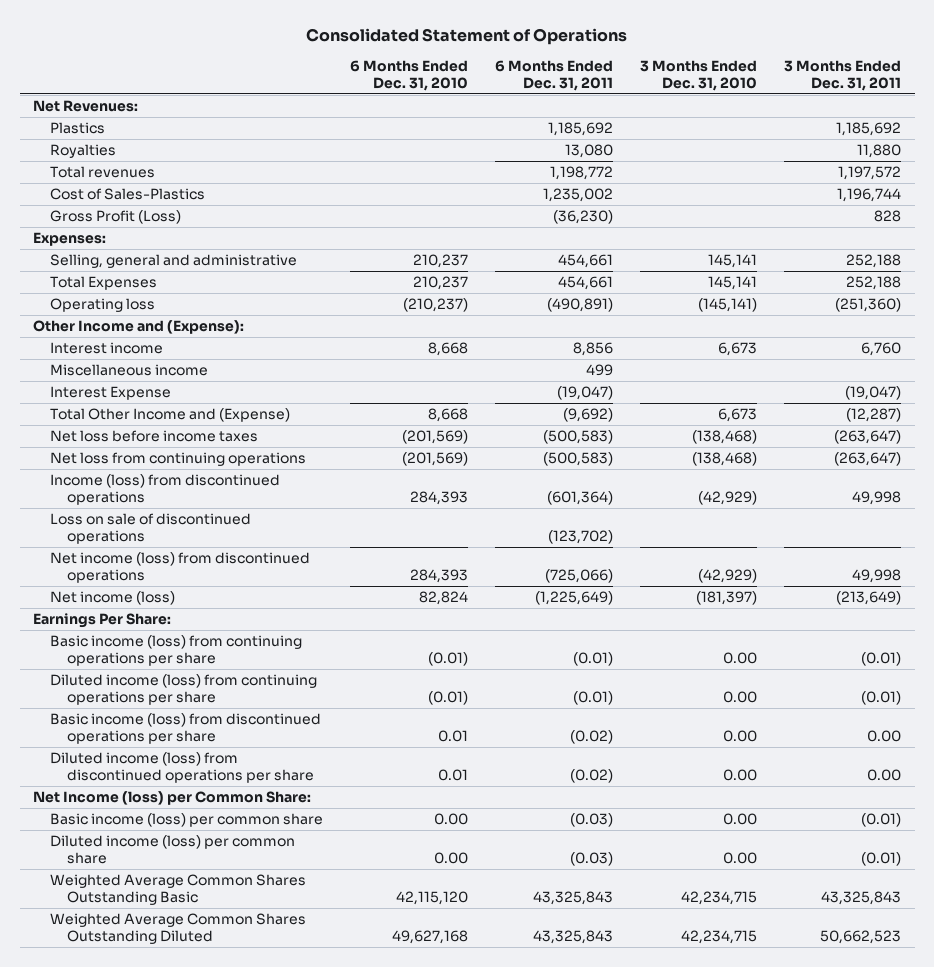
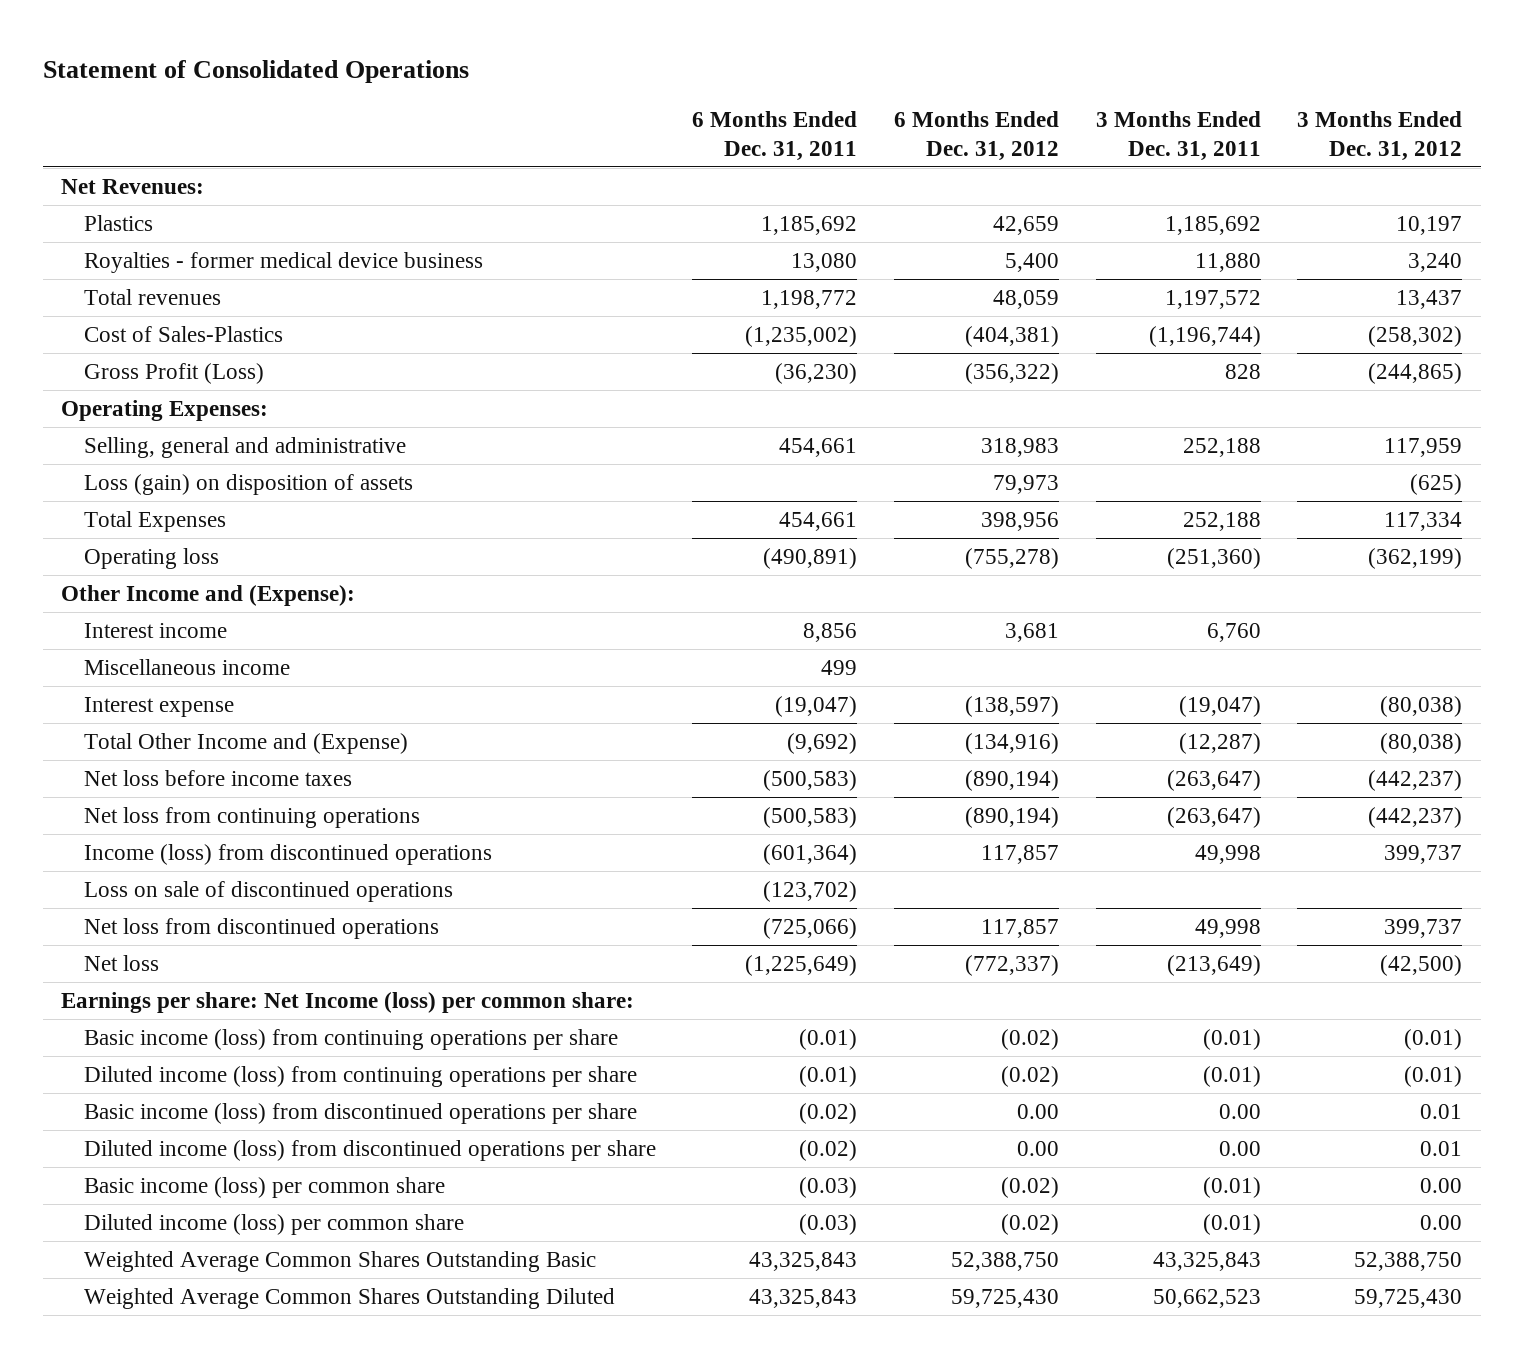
[306,28,628,46] Consolidated Statement of Operations -> [42,60,469,84] Statement of Consolidated Operations
[350,60,469,91] 6 Months Ended Dec. 31, 2010 -> none
[640,60,758,91] 3 Months Ended Dec. 31, 2010 -> none
none -> [893,110,1059,161] 6 Months Ended Dec. 31, 2012
none -> [1297,110,1463,161] 3 Months Ended Dec. 31, 2012
[49,144,116,159] Royalties -> [83,251,483,273] Royalties - former medical device business
[543,188,614,203] 1,235,002 -> [745,325,858,347] (1,235,002)
[837,188,902,203] 1,196,744 -> [1148,325,1261,347] (1,196,744)
[33,232,107,247] Expenses: -> [61,399,269,421] Operating Expenses:
none -> [83,473,413,495] Loss (gain) on disposition of assets
[49,386,171,401] Interest Expense -> [83,696,234,717] Interest expense
[33,613,172,629] Earnings Per Share: -> none
[49,552,310,583] Net income (loss) from discontinued operations -> [83,917,439,939] Net loss from discontinued operations
[49,591,175,606] Net income (loss) -> [83,954,159,971] Net loss
none -> [61,991,635,1013] Earnings per share: Net Income (loss) per common share:
[33,791,312,806] Net Income (loss) per Common Share: -> none

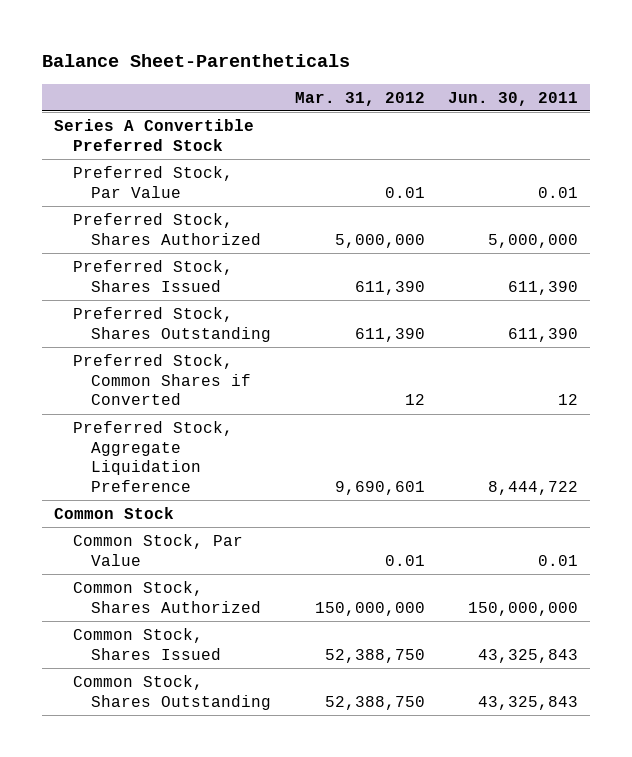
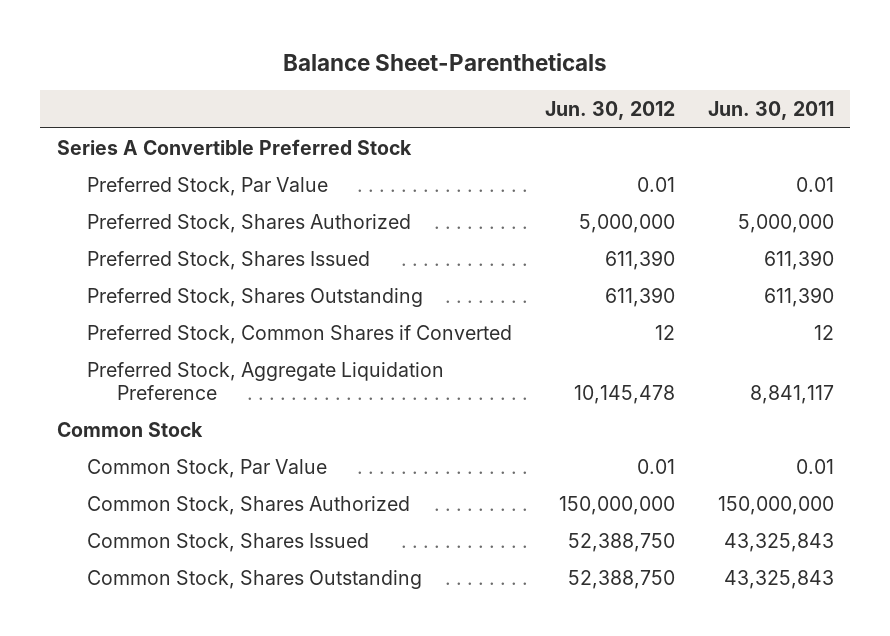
[294,91,425,106] Mar. 31, 2012 -> none
none -> [544,101,675,121] Jun. 30, 2012
[488,481,579,496] 8,444,722 -> [749,384,834,404] 8,841,117

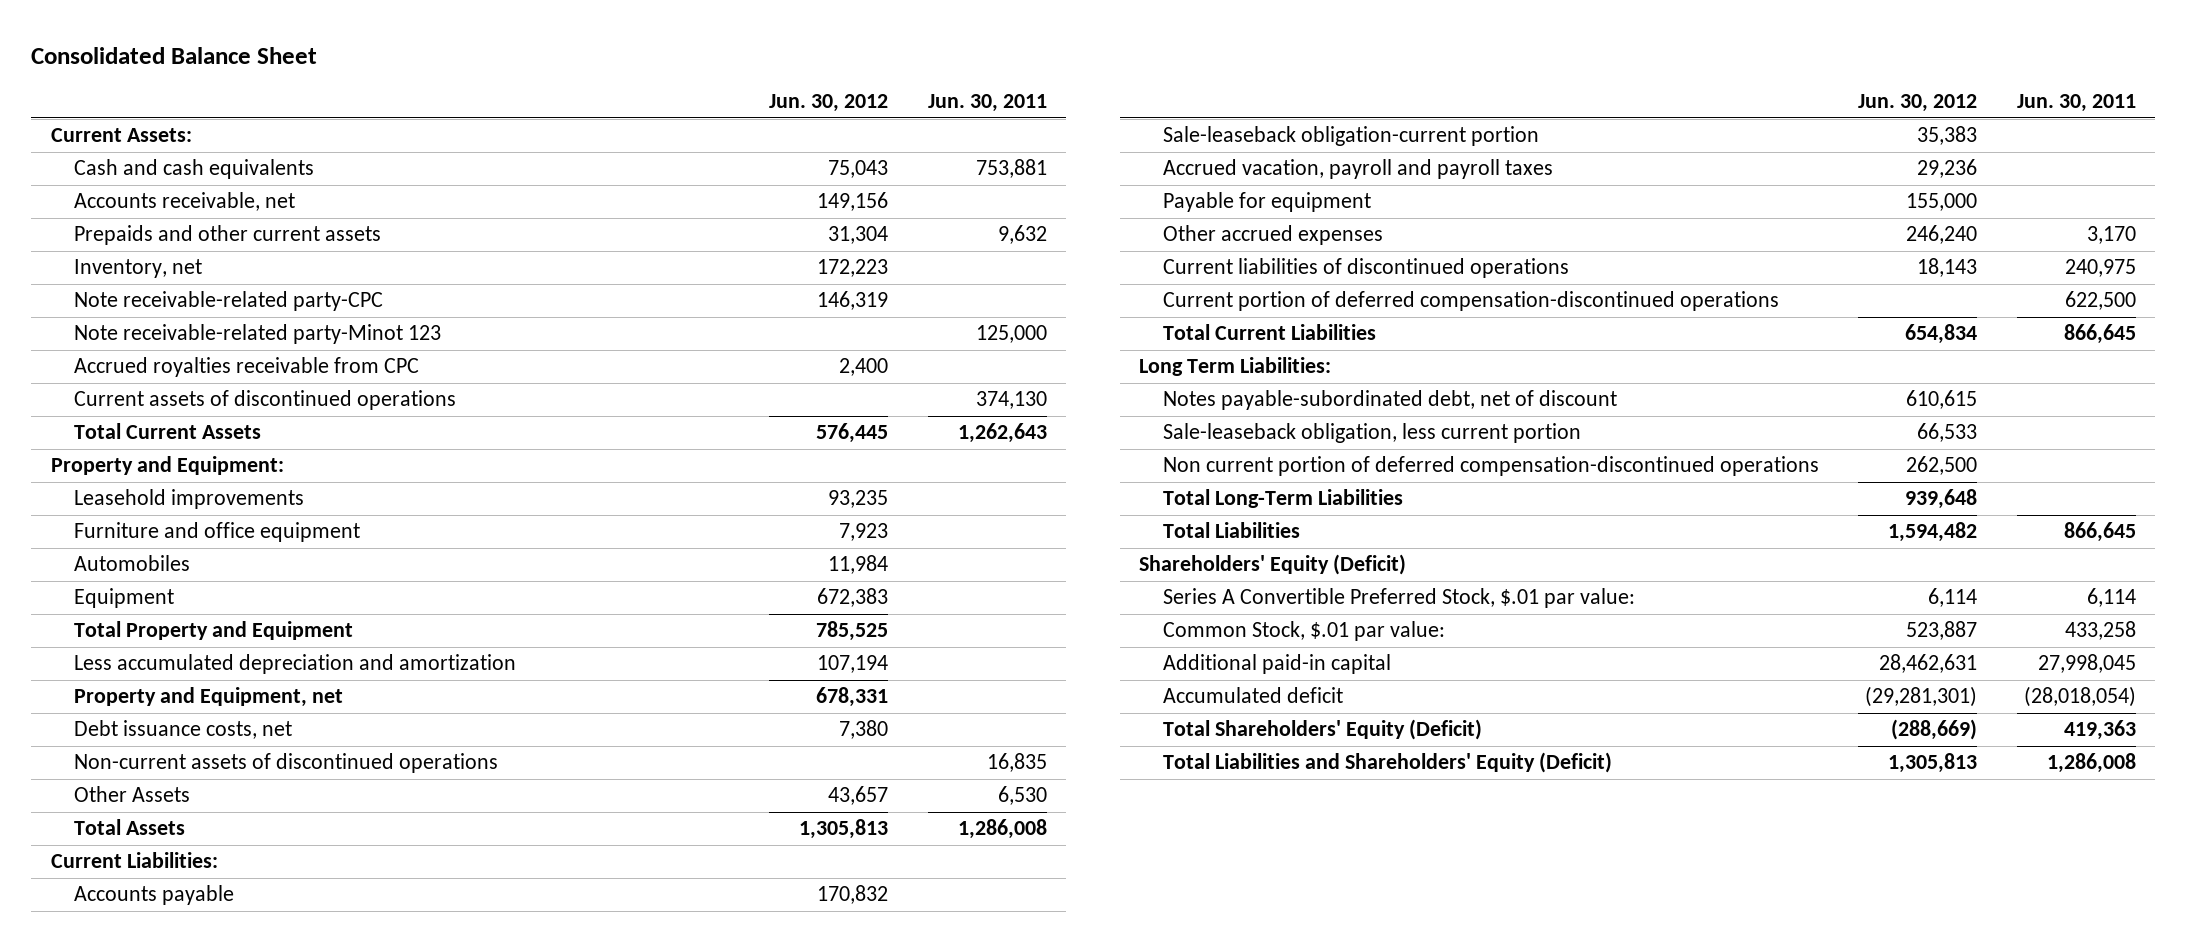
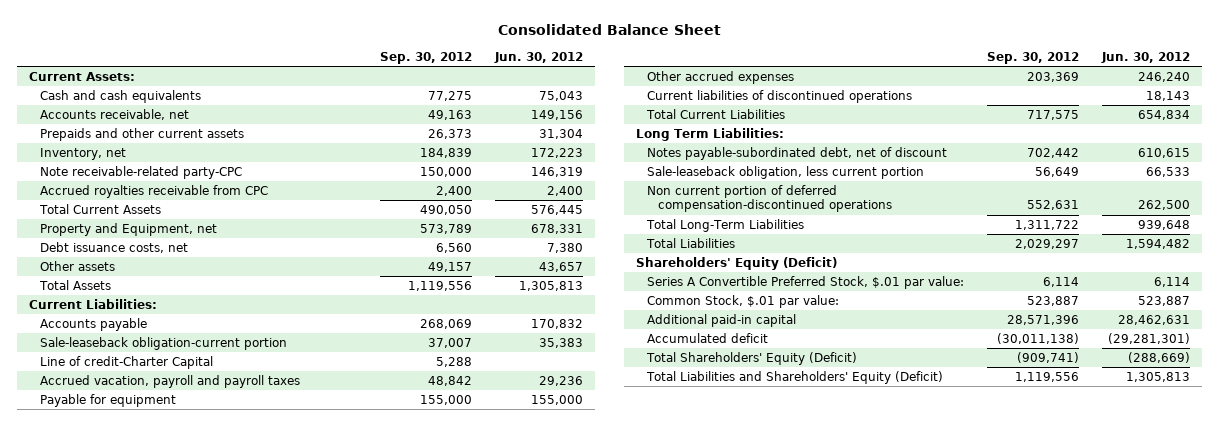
[927,94,1047,113] Jun. 30, 2011 -> none
none -> [380,51,473,64] Sep. 30, 2012
[74,324,442,345] Note receivable-related party-Minot 123 -> none
[74,390,457,411] Current assets of discontinued operations -> none
[50,456,284,476] Property and Equipment: -> none
[74,489,305,510] Leasehold improvements -> none
[74,522,361,543] Furniture and office equipment -> none
[74,555,191,572] Automobiles -> none
[74,588,175,609] Equipment -> none
[74,621,354,641] Total Property and Equipment -> none
[74,654,517,675] Less accumulated depreciation and amortization -> none
[74,753,499,774] Non-current assets of discontinued operations -> none
[74,786,191,803] Other Assets -> [40,260,116,271] Other assets
none -> [40,355,214,369] Line of credit-Charter Capital
[1162,291,1779,312] Current portion of deferred compensation-discontinued operations -> none

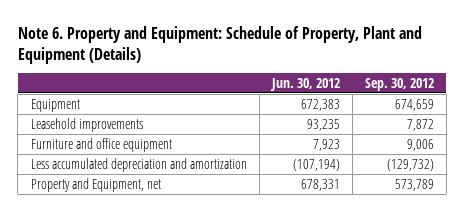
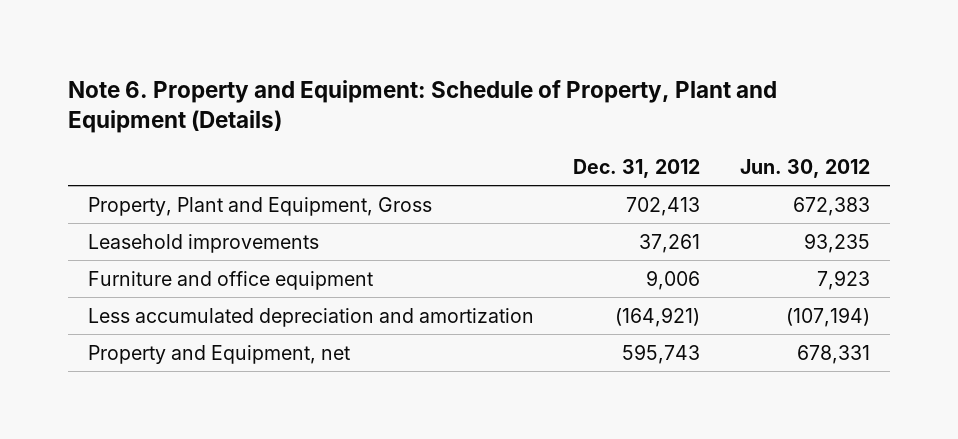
[364,77,434,91] Sep. 30, 2012 -> none
none -> [573,158,701,178] Dec. 31, 2012
[30,98,80,112] Equipment -> [87,196,432,216] Property, Plant and Equipment, Gross

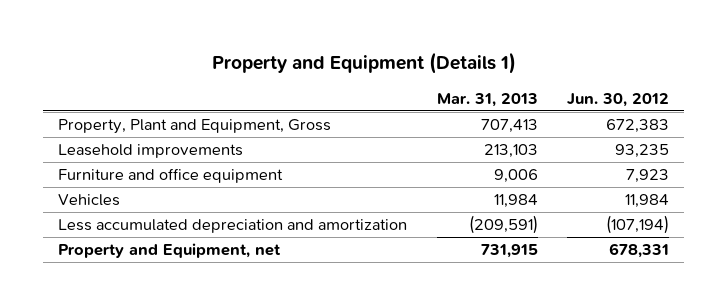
[67,80,777,134] Note 6. Property and Equipment: Schedule of Property, Plant and Equipment (Details) -> [211,52,516,75] Property and Equipment (Details 1)
[573,158,701,178] Dec. 31, 2012 -> none
none -> [436,92,538,107] Mar. 31, 2013
none -> [58,193,121,206] Vehicles

